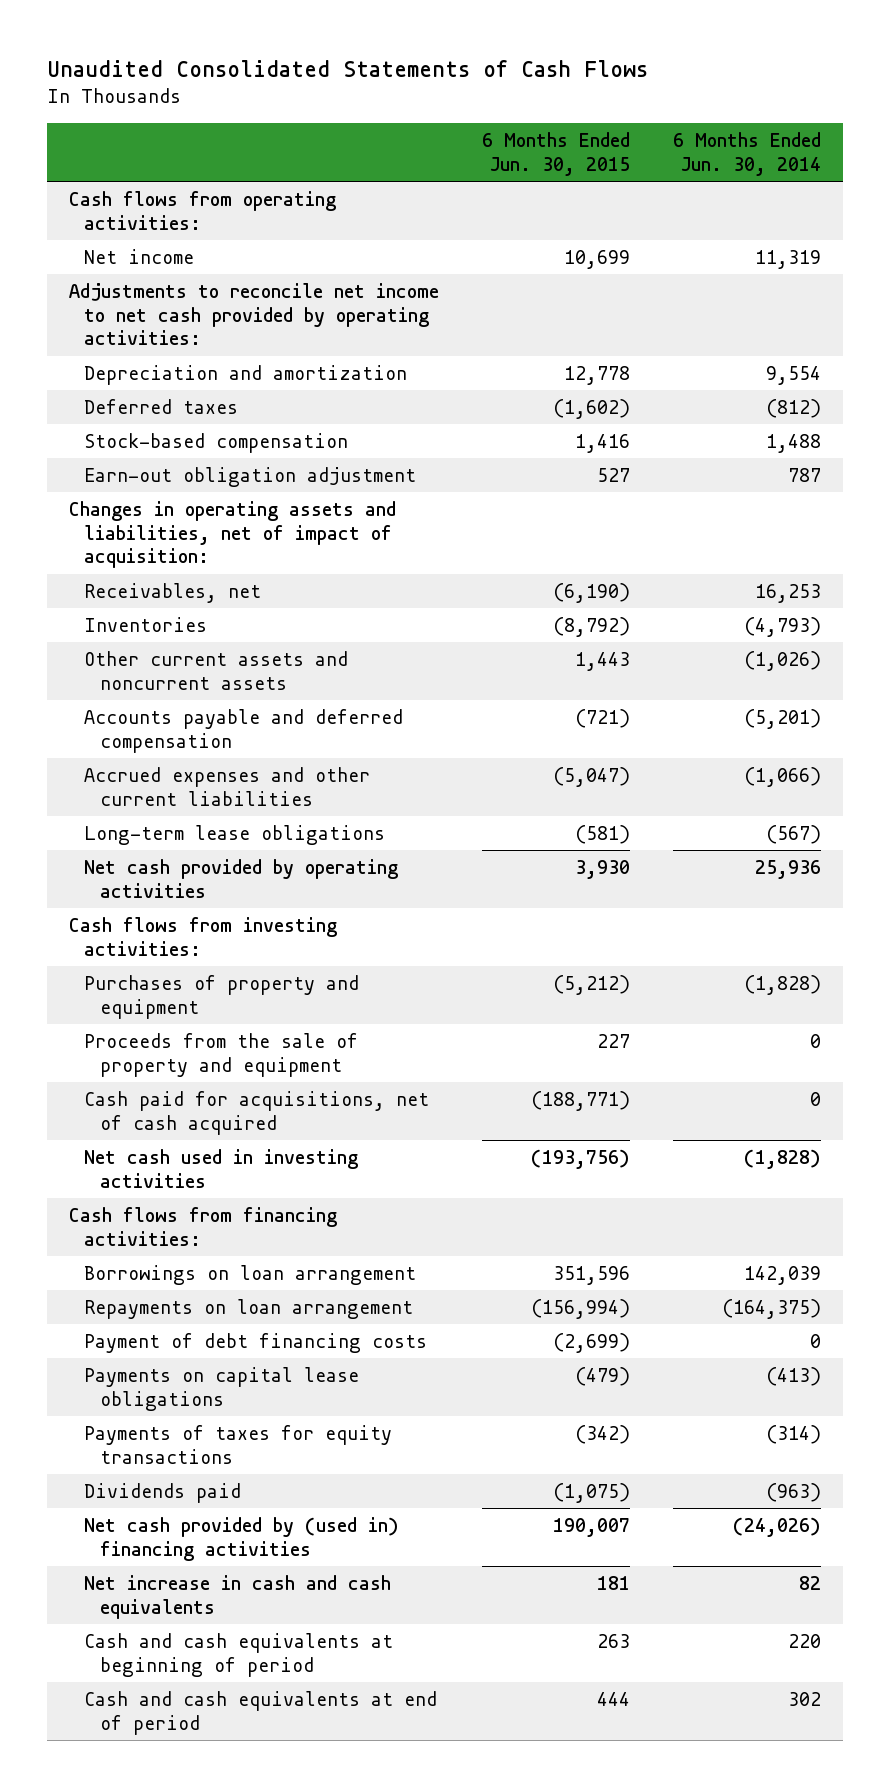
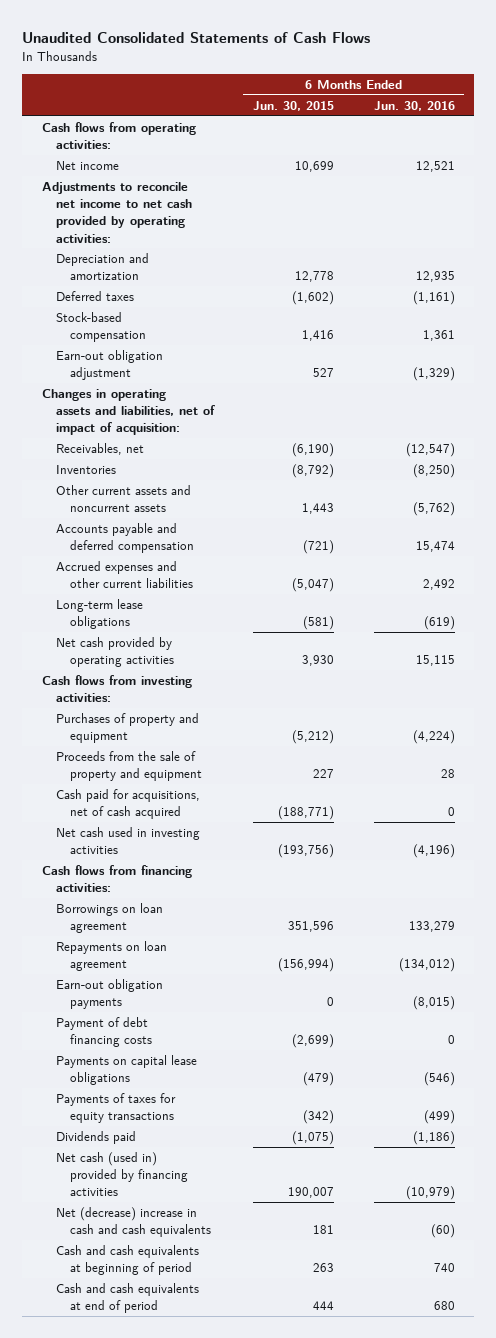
[673,131,822,176] 6 Months Ended Jun. 30, 2014 -> none
none -> [373,101,455,112] Jun. 30, 2016
[84,1264,417,1285] Borrowings on loan arrangement -> [56,903,164,934] Borrowings on loan agreement
[84,1298,414,1319] Repayments on loan arrangement -> [56,941,168,972] Repayments on loan agreement
none -> [56,979,164,1010] Earn-out obligation payments
[84,1516,400,1561] Net cash provided by (used in) financing activities -> [56,1152,189,1197] Net cash (used in) provided by financing activities
[84,1574,392,1619] Net increase in cash and cash equivalents -> [56,1207,212,1238] Net (decrease) increase in cash and cash equivalents

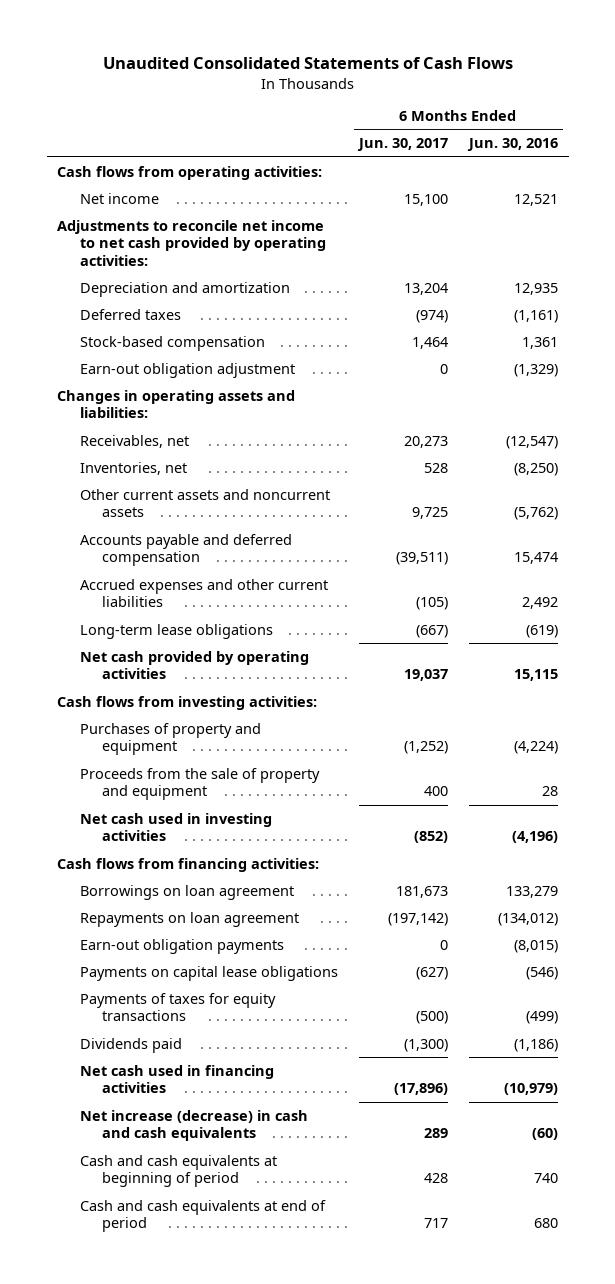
[253,101,335,112] Jun. 30, 2015 -> none
none -> [356,138,448,152] Jun. 30, 2017
[41,389,216,436] Changes in operating assets and liabilities, net of impact of acquisition: -> [57,389,296,419] Changes in operating assets and liabilities:
[56,465,117,475] Inventories -> [79,461,187,475] Inventories, net
[56,789,201,820] Cash paid for acquisitions, net of cash acquired -> none
[56,1017,153,1048] Payment of debt financing costs -> none
[56,1152,189,1197] Net cash (used in) provided by financing activities -> [79,1064,274,1094] Net cash used in financing activities
[56,1207,212,1238] Net (decrease) increase in cash and cash equivalents -> [79,1109,308,1142] Net increase (decrease) in cash and cash equivalents

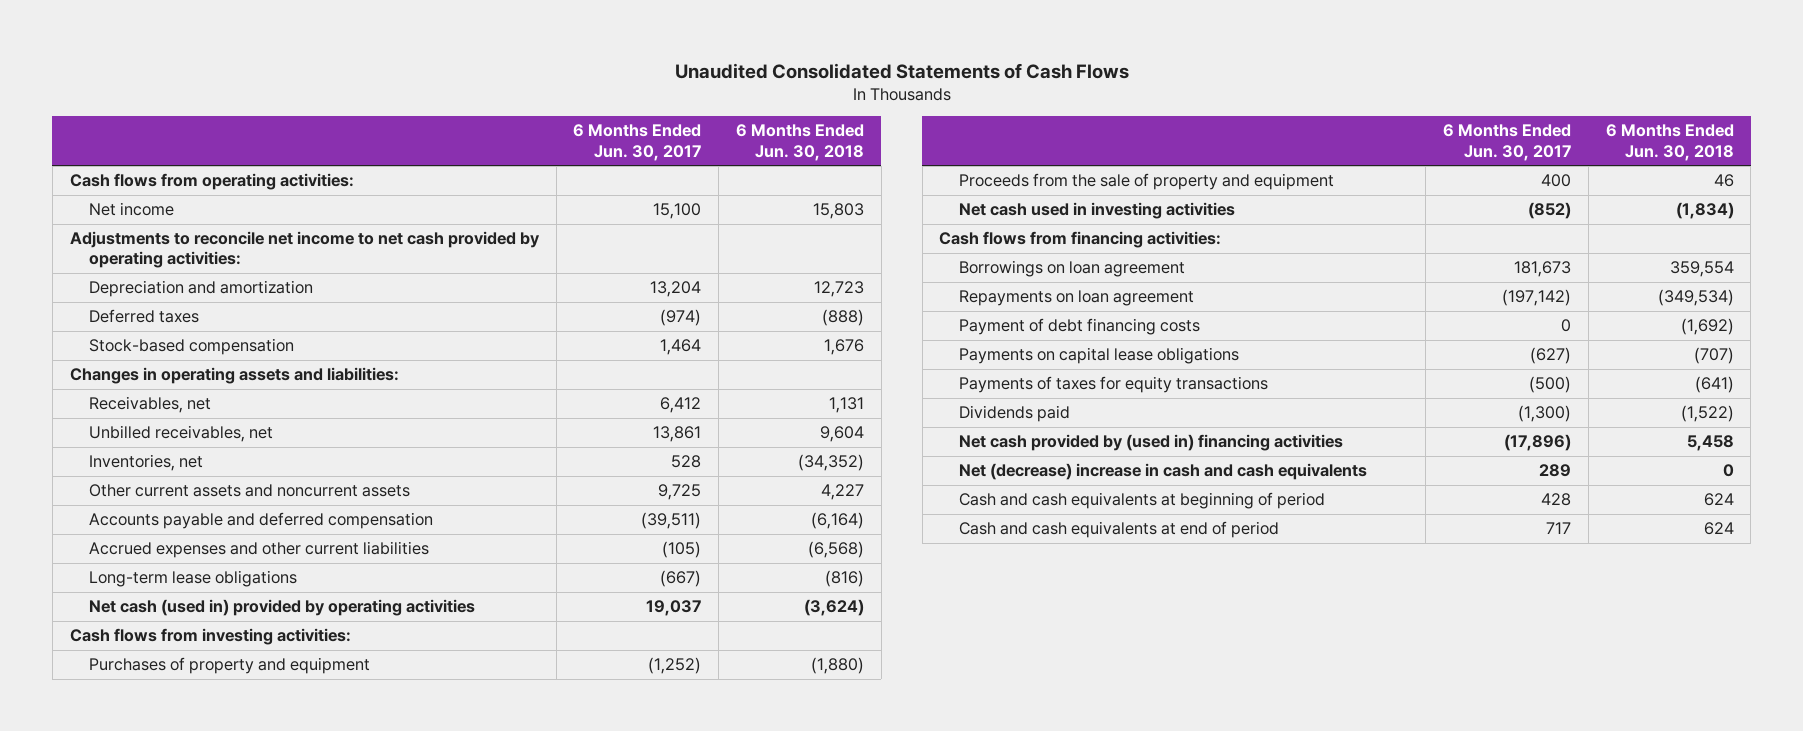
[466,138,558,152] Jun. 30, 2016 -> none
none -> [735,124,864,161] 6 Months Ended Jun. 30, 2018
[79,362,295,378] Earn-out obligation adjustment -> none
[403,435,448,448] 20,273 -> [660,397,702,414] 6,412
none -> [89,425,274,443] Unbilled receivables, net
[79,650,309,680] Net cash provided by operating activities -> [89,599,476,617] Net cash (used in) provided by operating activities
[79,938,284,954] Earn-out obligation payments -> none
none -> [958,318,1200,336] Payment of debt financing costs
[79,1064,274,1094] Net cash used in financing activities -> [958,434,1343,452] Net cash provided by (used in) financing activities
[79,1109,308,1142] Net increase (decrease) in cash and cash equivalents -> [958,463,1367,481] Net (decrease) increase in cash and cash equivalents

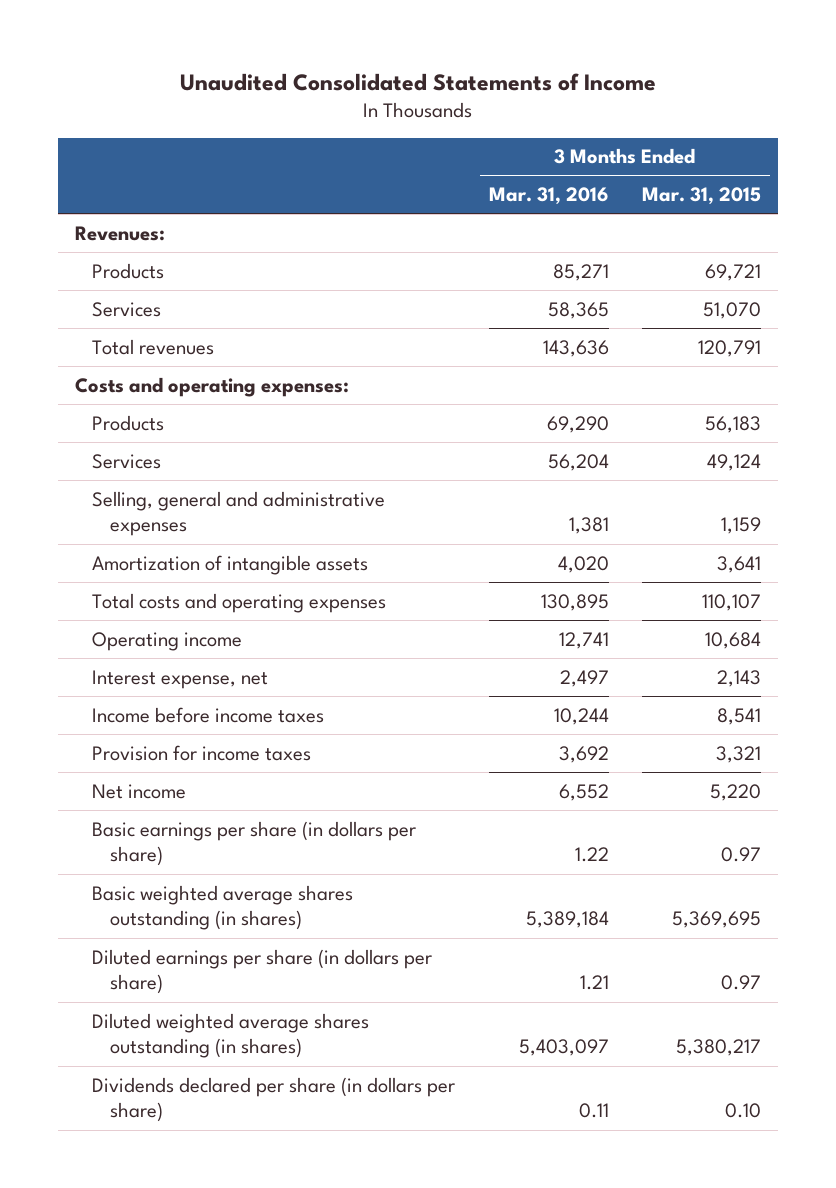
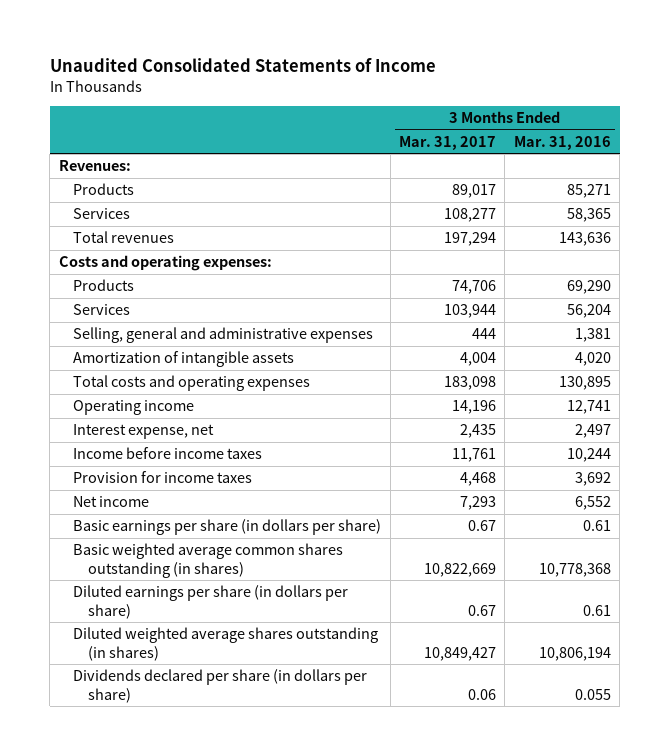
[642,186,762,205] Mar. 31, 2015 -> none
none -> [399,135,497,150] Mar. 31, 2017
[574,847,609,863] 1.22 -> [582,520,611,532] 0.61
[92,884,354,931] Basic weighted average shares outstanding (in shares) -> [73,543,344,578] Basic weighted average common shares outstanding (in shares)
[525,911,609,929] 5,389,184 -> [538,562,611,577] 10,778,368
[579,975,609,991] 1.21 -> [582,604,611,616] 0.61
[518,1039,609,1057] 5,403,097 -> [538,646,611,661] 10,806,194
[578,1103,609,1119] 0.11 -> [574,688,611,700] 0.055

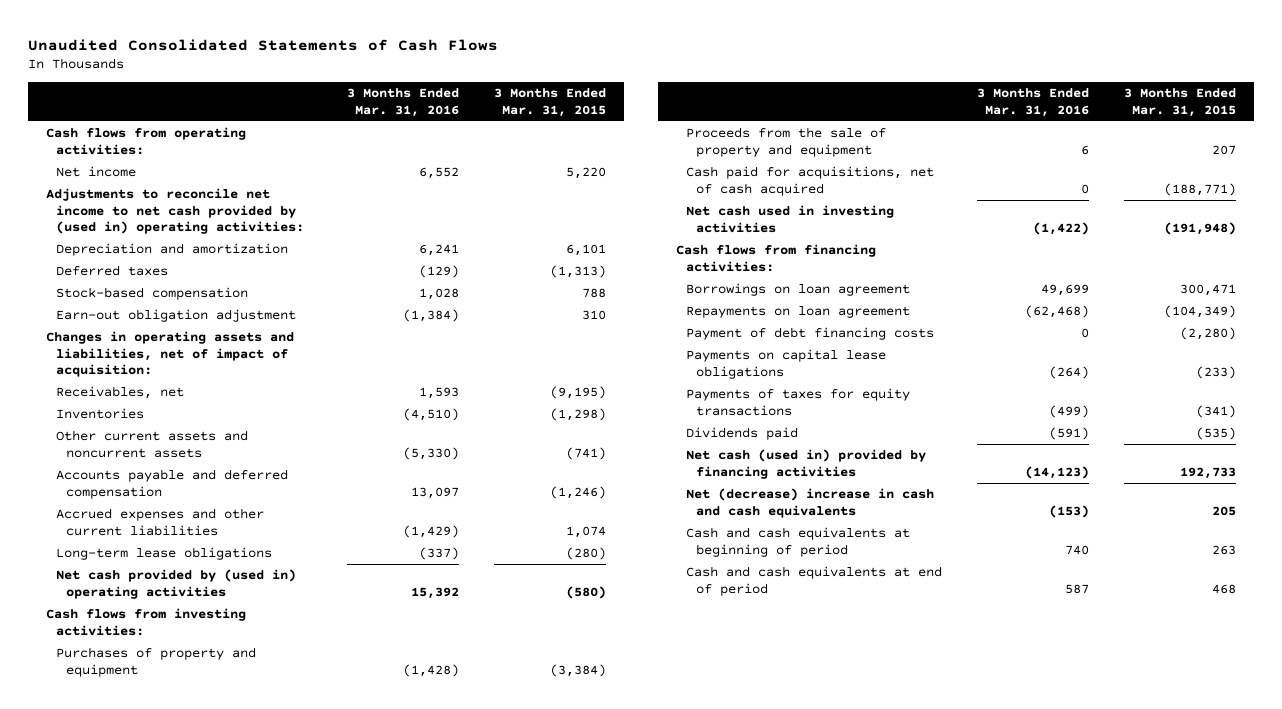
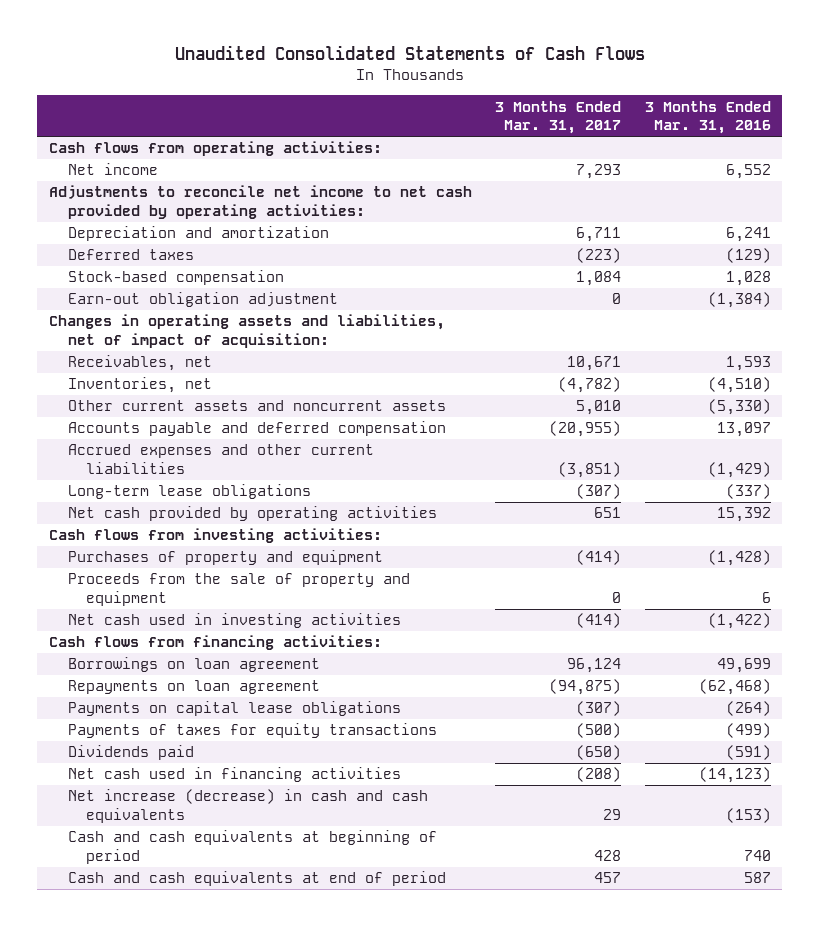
[494,88,607,117] 3 Months Ended Mar. 31, 2015 -> none
none -> [495,100,622,135] 3 Months Ended Mar. 31, 2017
[45,188,305,235] Adjustments to reconcile net income to net cash provided by (used in) operating activities: -> [49,185,473,219] Adjustments to reconcile net income to net cash provided by operating activities:
[56,408,145,420] Inventories -> [67,377,212,394] Inventories, net
[56,569,297,599] Net cash provided by (used in) operating activities -> [67,506,437,522] Net cash provided by operating activities
[686,166,935,196] Cash paid for acquisitions, net of cash acquired -> none
[686,327,935,341] Payment of debt financing costs -> none
[686,449,927,479] Net cash (used in) provided by financing activities -> [67,767,401,783] Net cash used in financing activities
[686,488,935,518] Net (decrease) increase in cash and cash equivalents -> [67,789,428,823] Net increase (decrease) in cash and cash equivalents

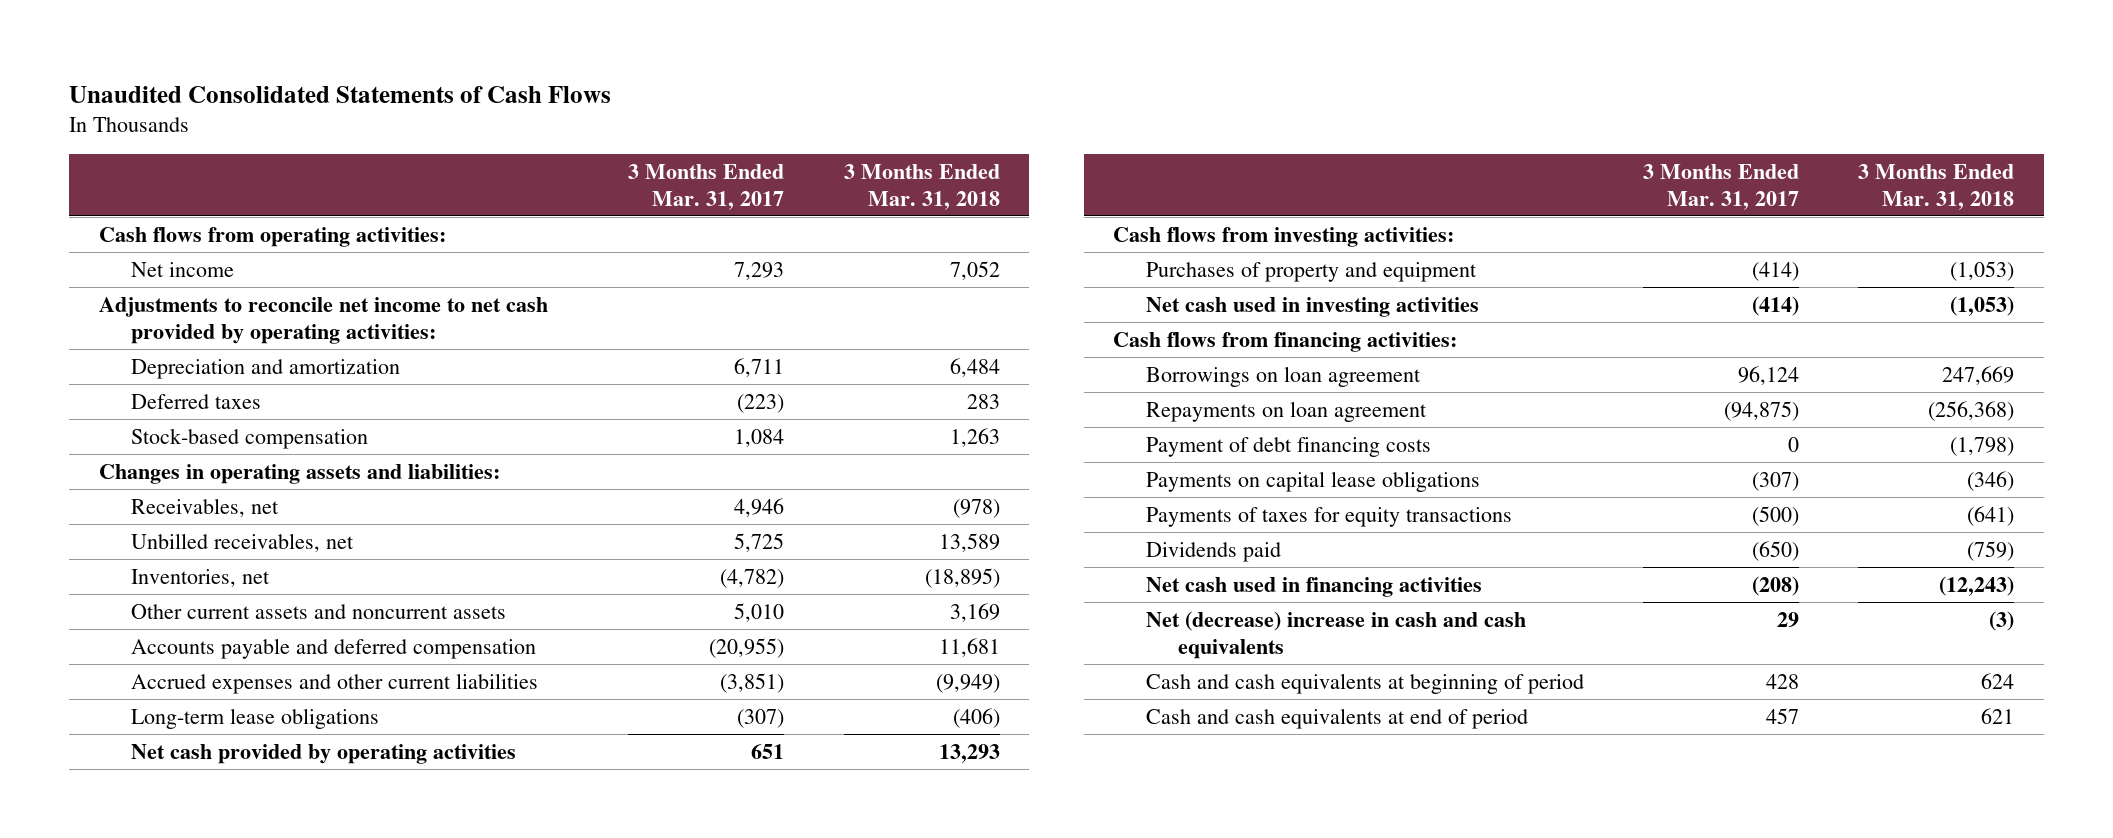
[644,100,771,135] 3 Months Ended Mar. 31, 2016 -> none
none -> [843,163,1000,210] 3 Months Ended Mar. 31, 2018
[67,292,338,308] Earn-out obligation adjustment -> none
[49,314,446,348] Changes in operating assets and liabilities, net of impact of acquisition: -> [98,463,500,484] Changes in operating assets and liabilities:
[567,356,622,372] 10,671 -> [734,497,785,517] 4,946
none -> [130,532,354,552] Unbilled receivables, net
[67,573,410,606] Proceeds from the sale of property and equipment -> none
none -> [1145,436,1431,457] Payment of debt financing costs
[67,789,428,823] Net increase (decrease) in cash and cash equivalents -> [1145,610,1526,659] Net (decrease) increase in cash and cash equivalents

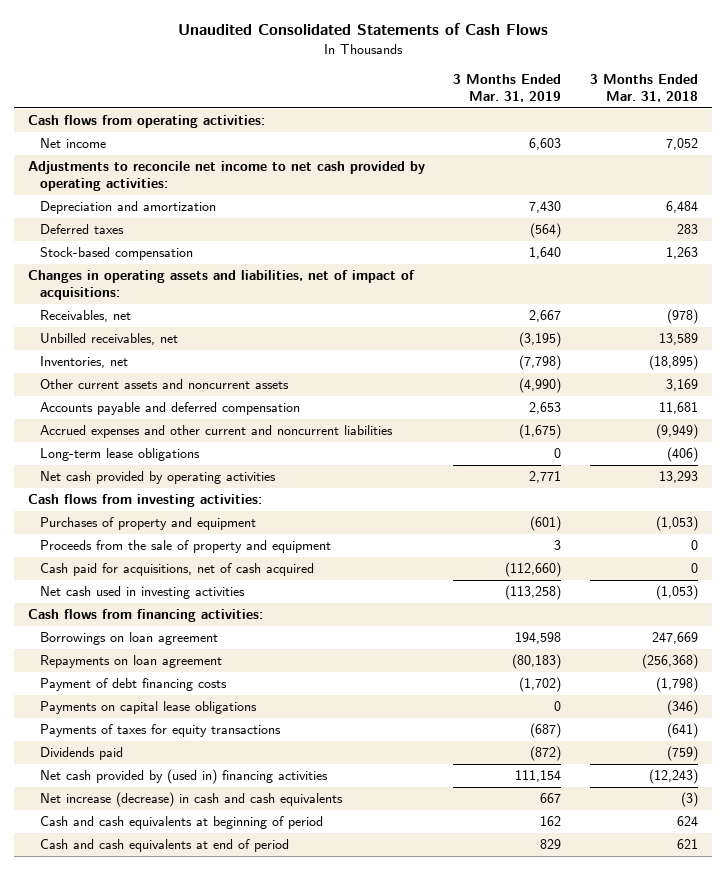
[628,163,785,210] 3 Months Ended Mar. 31, 2017 -> none
none -> [453,73,562,102] 3 Months Ended Mar. 31, 2019
[98,463,500,484] Changes in operating assets and liabilities: -> [27,270,415,301] Changes in operating assets and liabilities, net of impact of acquisitions:
[130,672,538,694] Accrued expenses and other current liabilities -> [40,425,394,439] Accrued expenses and other current and noncurrent liabilities
none -> [40,540,332,554] Proceeds from the sale of property and equipment
none -> [40,563,315,577] Cash paid for acquisitions, net of cash acquired
[1145,576,1482,597] Net cash used in financing activities -> [40,769,329,785] Net cash provided by (used in) financing activities
[1145,610,1526,659] Net (decrease) increase in cash and cash equivalents -> [40,792,344,808] Net increase (decrease) in cash and cash equivalents

